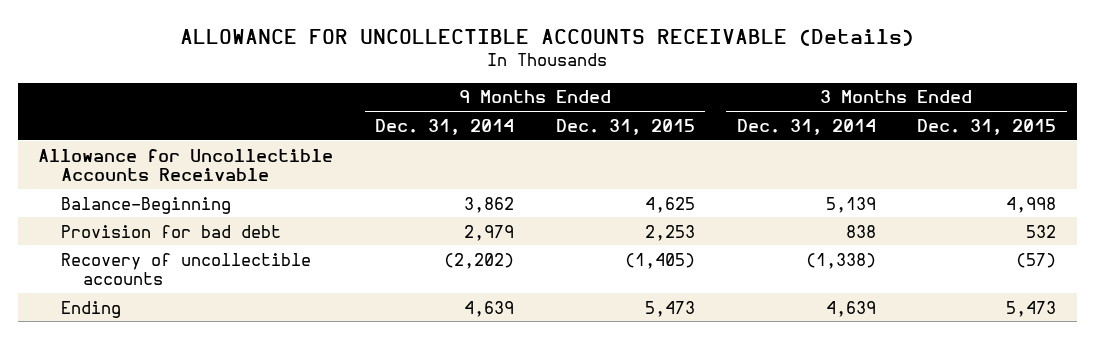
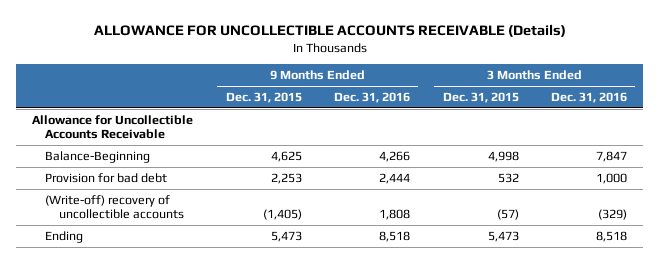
[375,118,515,135] Dec. 31, 2014 -> none
[736,118,876,135] Dec. 31, 2014 -> none
none -> [334,91,411,103] Dec. 31, 2016
none -> [551,91,628,103] Dec. 31, 2016
[60,252,311,286] Recovery of uncollectible accounts -> [45,194,184,220] (Write-off) recovery of uncollectible accounts

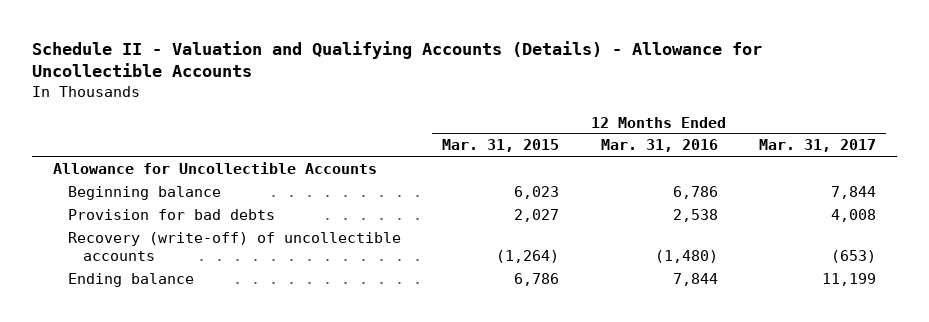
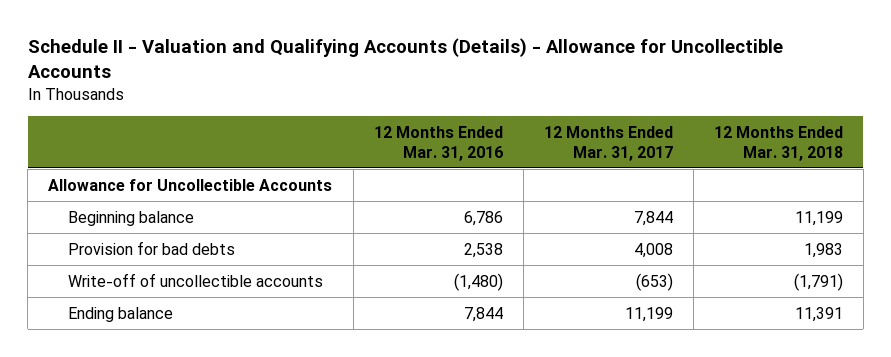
[442,139,560,153] Mar. 31, 2015 -> none
none -> [713,126,843,161] 12 Months Ended Mar. 31, 2018
[67,231,401,261] Recovery (write-off) of uncollectible accounts -> [67,272,323,287] Write-off of uncollectible accounts

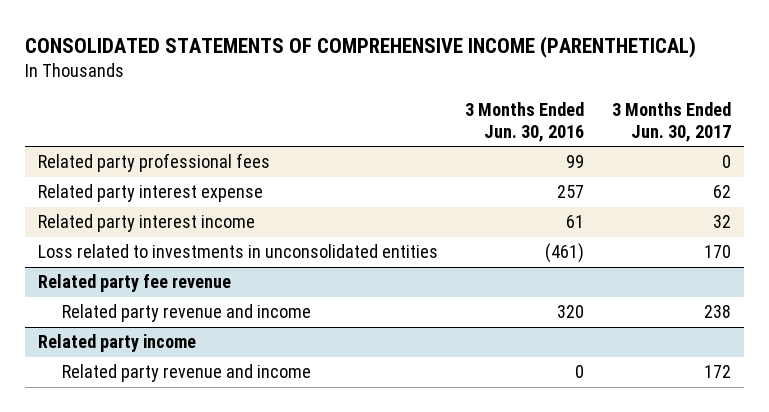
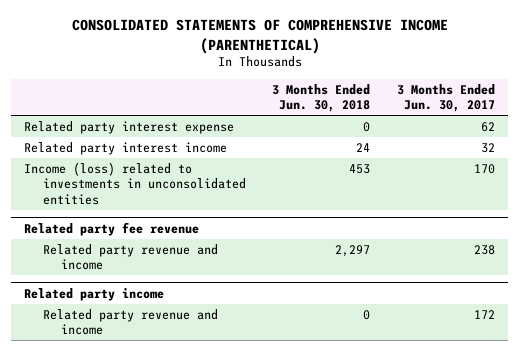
[465,101,585,142] 3 Months Ended Jun. 30, 2016 -> none
none -> [272,83,371,113] 3 Months Ended Jun. 30, 2018
[38,153,271,173] Related party professional fees -> none
[38,244,439,259] Loss related to investments in unconsolidated entities -> [23,161,246,205] Income (loss) related to investments in unconsolidated entities

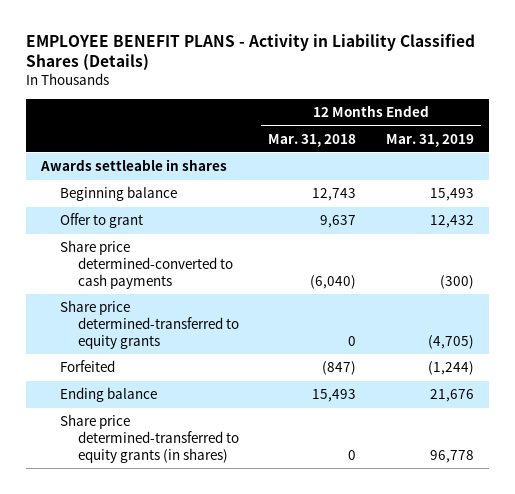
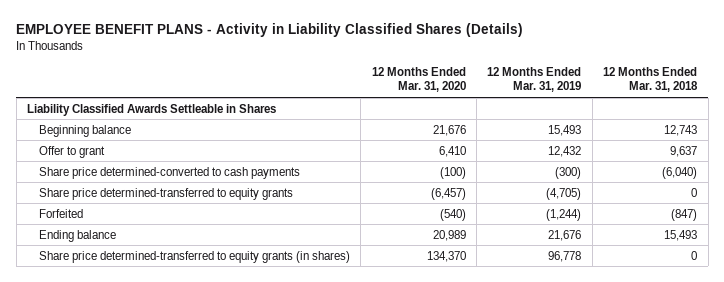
none -> [371,67,466,93] 12 Months Ended Mar. 31, 2020
[40,159,228,172] Awards settleable in shares -> [27,103,277,116] Liability Classified Awards Settleable in Shares

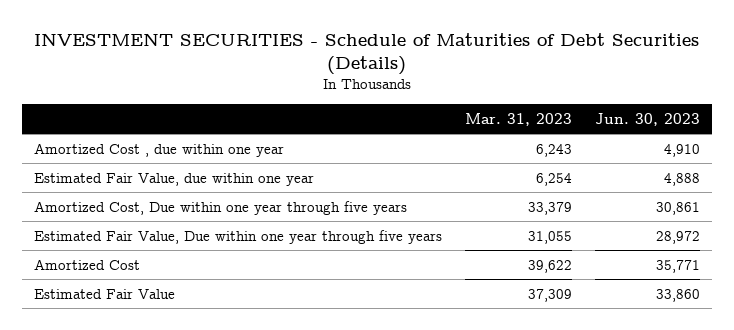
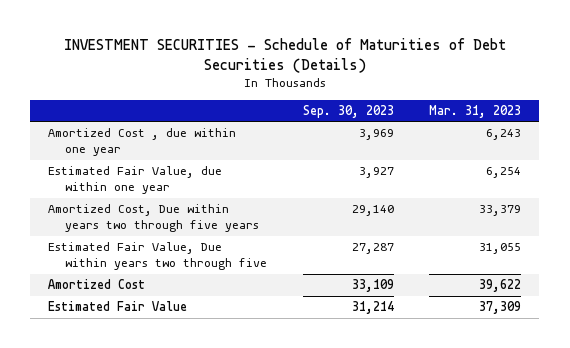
[595,113,701,127] Jun. 30, 2023 -> none
none -> [302,104,394,118] Sep. 30, 2023
[34,200,408,215] Amortized Cost, Due within one year through five years -> [48,204,259,233] Amortized Cost, Due within years two through five years
[34,229,443,244] Estimated Fair Value, Due within one year through five years -> [48,242,267,271] Estimated Fair Value, Due within years two through five

